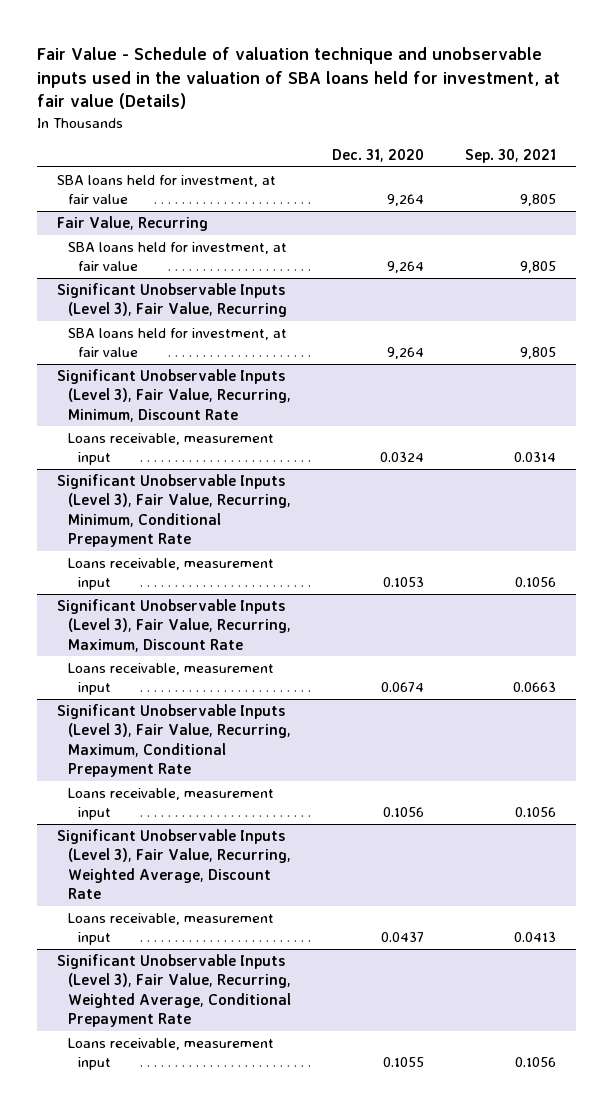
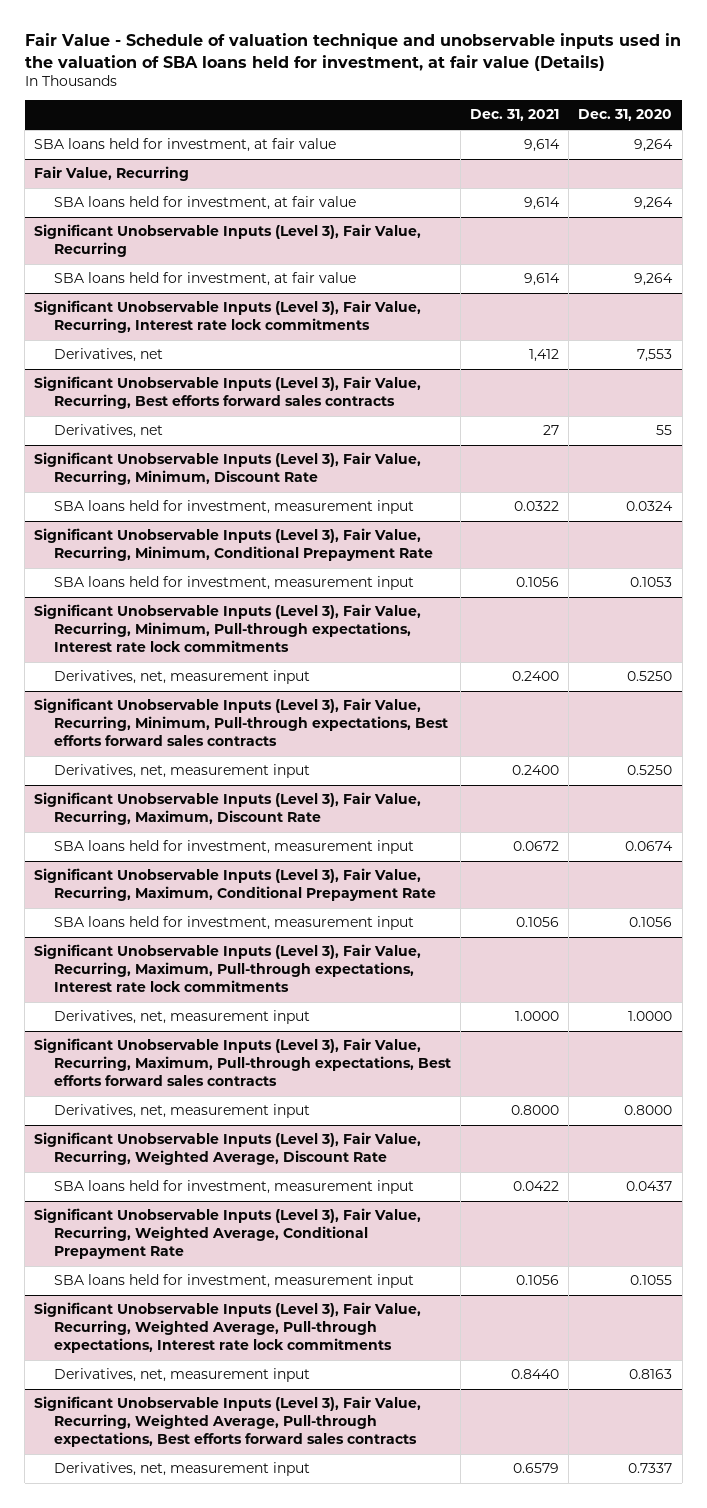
[464,149,556,164] Sep. 30, 2021 -> none
none -> [470,109,560,122] Dec. 31, 2021
none -> [34,300,422,334] Significant Unobservable Inputs (Level 3), Fair Value, Recurring, Interest rate lock commitments
none -> [54,348,164,363] Derivatives, net
none -> [34,376,422,410] Significant Unobservable Inputs (Level 3), Fair Value, Recurring, Best efforts forward sales contracts
none -> [54,424,164,439] Derivatives, net
[67,433,274,466] Loans receivable, measurement input -> [54,500,415,515] SBA loans held for investment, measurement input
[67,558,274,591] Loans receivable, measurement input -> [54,576,415,591] SBA loans held for investment, measurement input
none -> [34,604,422,653] Significant Unobservable Inputs (Level 3), Fair Value, Recurring, Minimum, Pull-through expectations, Interest rate lock commitments
none -> [54,670,311,685] Derivatives, net, measurement input
none -> [34,698,449,747] Significant Unobservable Inputs (Level 3), Fair Value, Recurring, Minimum, Pull-through expectations, Best efforts forward sales contracts
none -> [54,764,311,779] Derivatives, net, measurement input
[67,663,274,696] Loans receivable, measurement input -> [54,840,415,855] SBA loans held for investment, measurement input
[67,788,274,821] Loans receivable, measurement input -> [54,916,415,931] SBA loans held for investment, measurement input
none -> [34,944,422,993] Significant Unobservable Inputs (Level 3), Fair Value, Recurring, Maximum, Pull-through expectations, Interest rate lock commitments
none -> [54,1010,311,1025] Derivatives, net, measurement input
none -> [34,1038,452,1087] Significant Unobservable Inputs (Level 3), Fair Value, Recurring, Maximum, Pull-through expectations, Best efforts forward sales contracts
none -> [54,1104,311,1119] Derivatives, net, measurement input
[67,913,274,946] Loans receivable, measurement input -> [54,1180,415,1195] SBA loans held for investment, measurement input
[67,1038,274,1071] Loans receivable, measurement input -> [54,1274,415,1289] SBA loans held for investment, measurement input
none -> [34,1302,422,1354] Significant Unobservable Inputs (Level 3), Fair Value, Recurring, Weighted Average, Pull-through expectations, Interest rate lock commitments
none -> [54,1368,311,1383] Derivatives, net, measurement input
none -> [34,1396,422,1448] Significant Unobservable Inputs (Level 3), Fair Value, Recurring, Weighted Average, Pull-through expectations, Best efforts forward sales contracts
none -> [54,1462,311,1477] Derivatives, net, measurement input

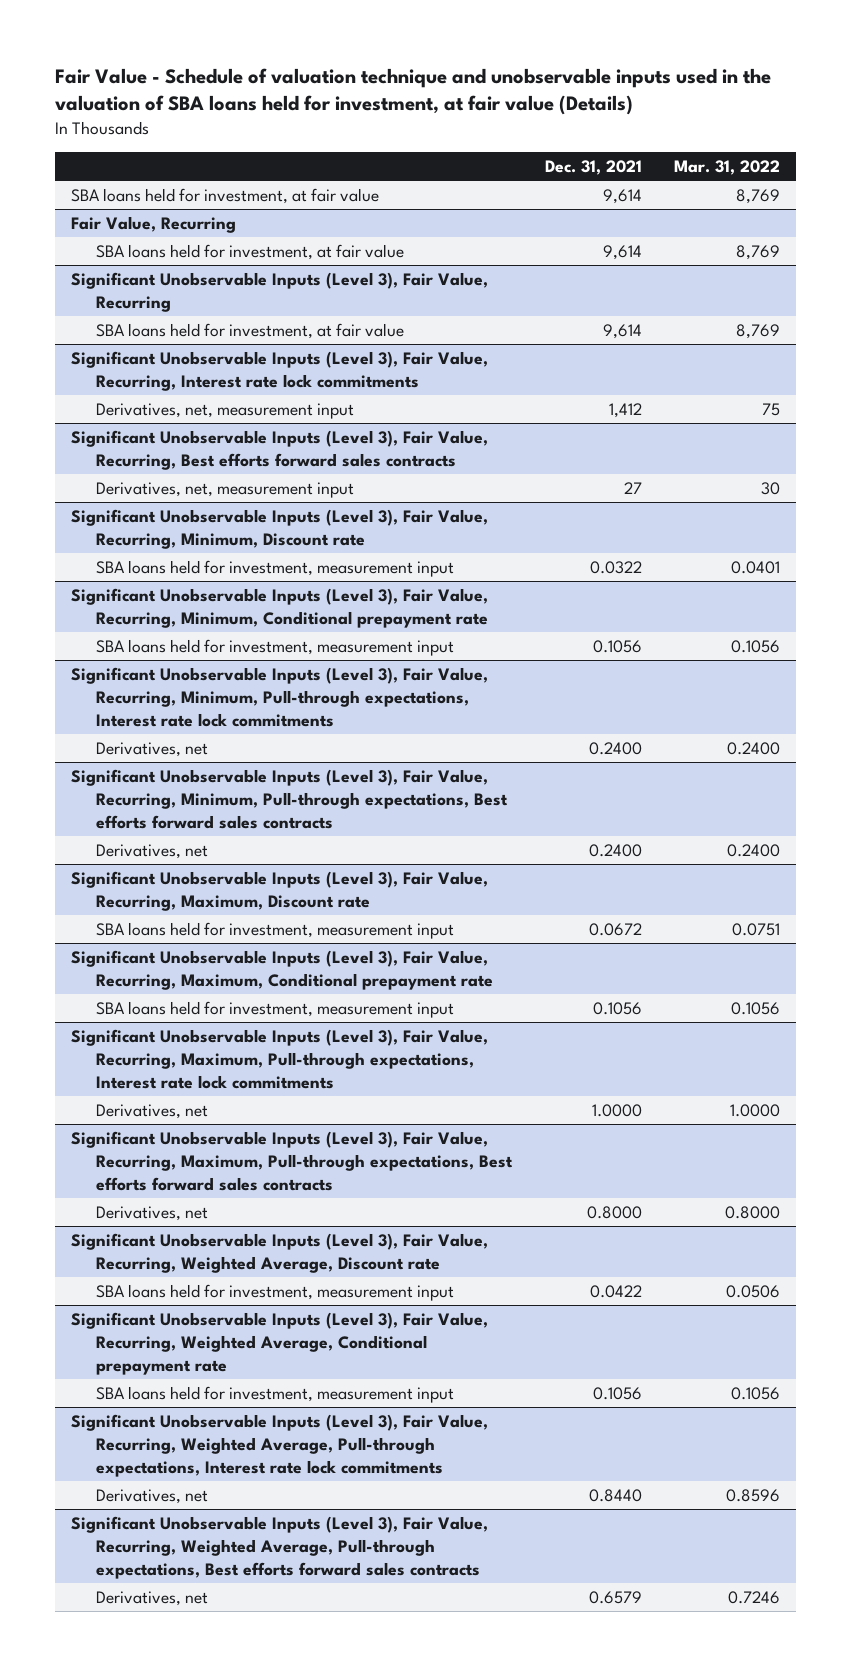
[578,109,673,122] Dec. 31, 2020 -> none
none -> [674,159,781,175] Mar. 31, 2022
[54,348,164,363] Derivatives, net -> [96,402,355,419] Derivatives, net, measurement input
[54,424,164,439] Derivatives, net -> [96,481,355,498] Derivatives, net, measurement input
[34,452,422,486] Significant Unobservable Inputs (Level 3), Fair Value, Recurring, Minimum, Discount Rate -> [71,508,489,549] Significant Unobservable Inputs (Level 3), Fair Value, Recurring, Minimum, Discount rate
[34,528,434,562] Significant Unobservable Inputs (Level 3), Fair Value, Recurring, Minimum, Conditional Prepayment Rate -> [71,587,489,628] Significant Unobservable Inputs (Level 3), Fair Value, Recurring, Minimum, Conditional prepayment rate
[54,670,311,685] Derivatives, net, measurement input -> [96,741,209,757] Derivatives, net
[54,764,311,779] Derivatives, net, measurement input -> [96,843,209,859] Derivatives, net
[34,792,422,826] Significant Unobservable Inputs (Level 3), Fair Value, Recurring, Maximum, Discount Rate -> [71,870,489,911] Significant Unobservable Inputs (Level 3), Fair Value, Recurring, Maximum, Discount rate
[34,868,437,902] Significant Unobservable Inputs (Level 3), Fair Value, Recurring, Maximum, Conditional Prepayment Rate -> [71,949,494,990] Significant Unobservable Inputs (Level 3), Fair Value, Recurring, Maximum, Conditional prepayment rate
[54,1010,311,1025] Derivatives, net, measurement input -> [96,1103,209,1119] Derivatives, net
[54,1104,311,1119] Derivatives, net, measurement input -> [96,1205,209,1221] Derivatives, net
[34,1132,422,1166] Significant Unobservable Inputs (Level 3), Fair Value, Recurring, Weighted Average, Discount Rate -> [71,1232,489,1273] Significant Unobservable Inputs (Level 3), Fair Value, Recurring, Weighted Average, Discount rate
[34,1208,422,1260] Significant Unobservable Inputs (Level 3), Fair Value, Recurring, Weighted Average, Conditional Prepayment Rate -> [71,1311,489,1375] Significant Unobservable Inputs (Level 3), Fair Value, Recurring, Weighted Average, Conditional prepayment rate
[54,1368,311,1383] Derivatives, net, measurement input -> [96,1488,209,1504] Derivatives, net
[54,1462,311,1477] Derivatives, net, measurement input -> [96,1590,209,1606] Derivatives, net

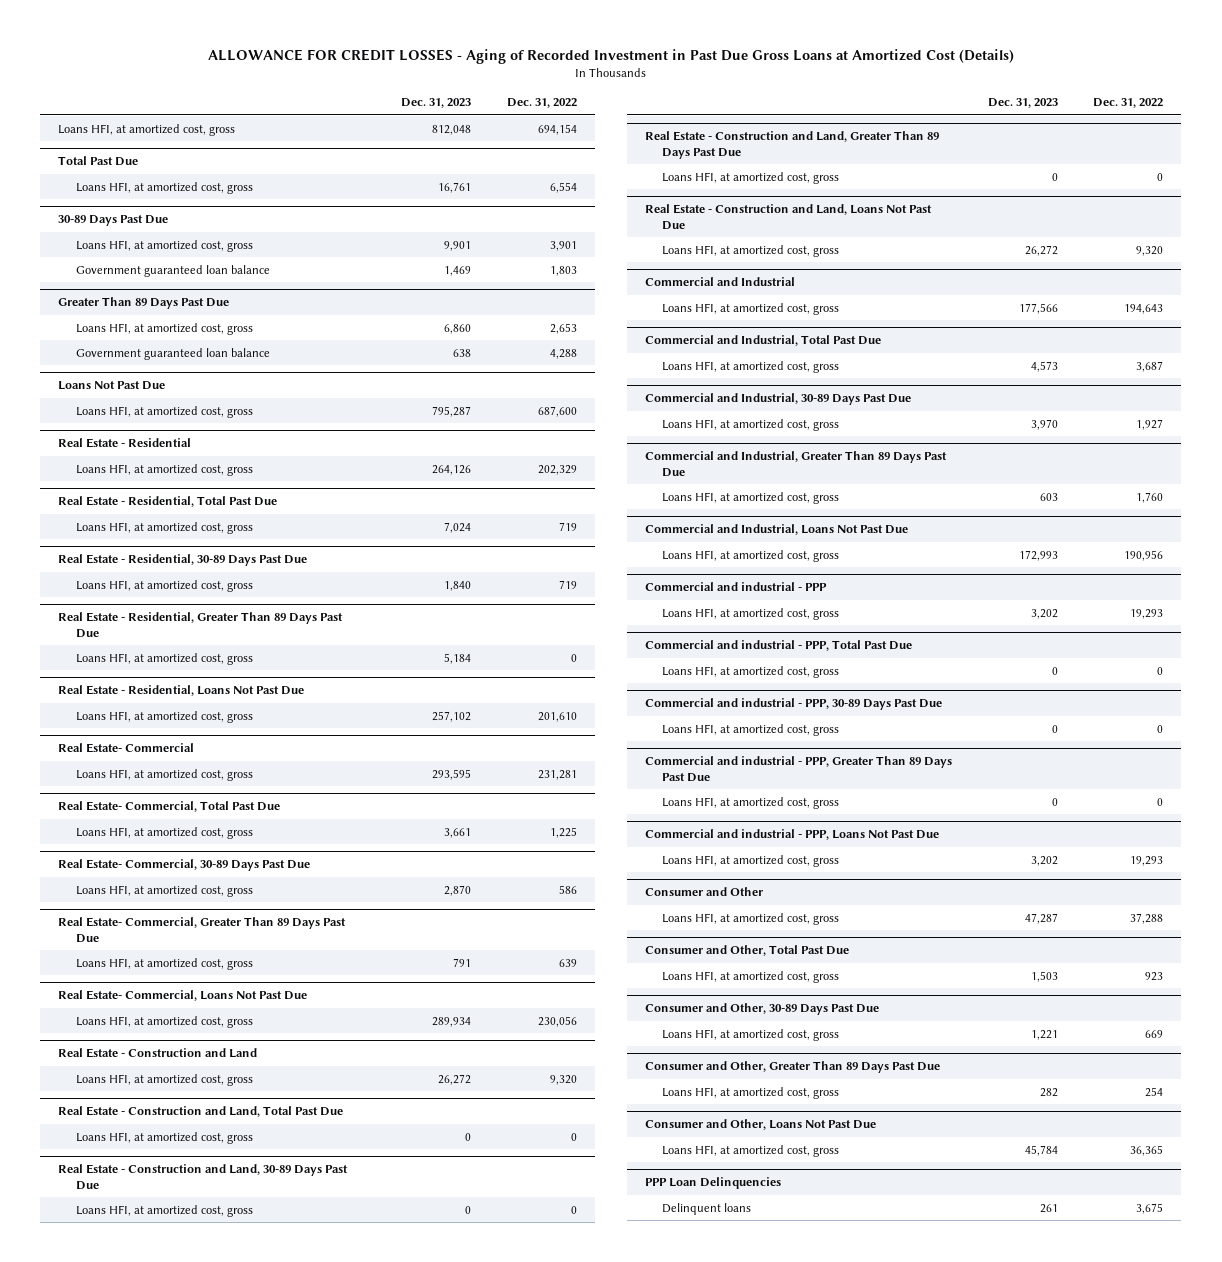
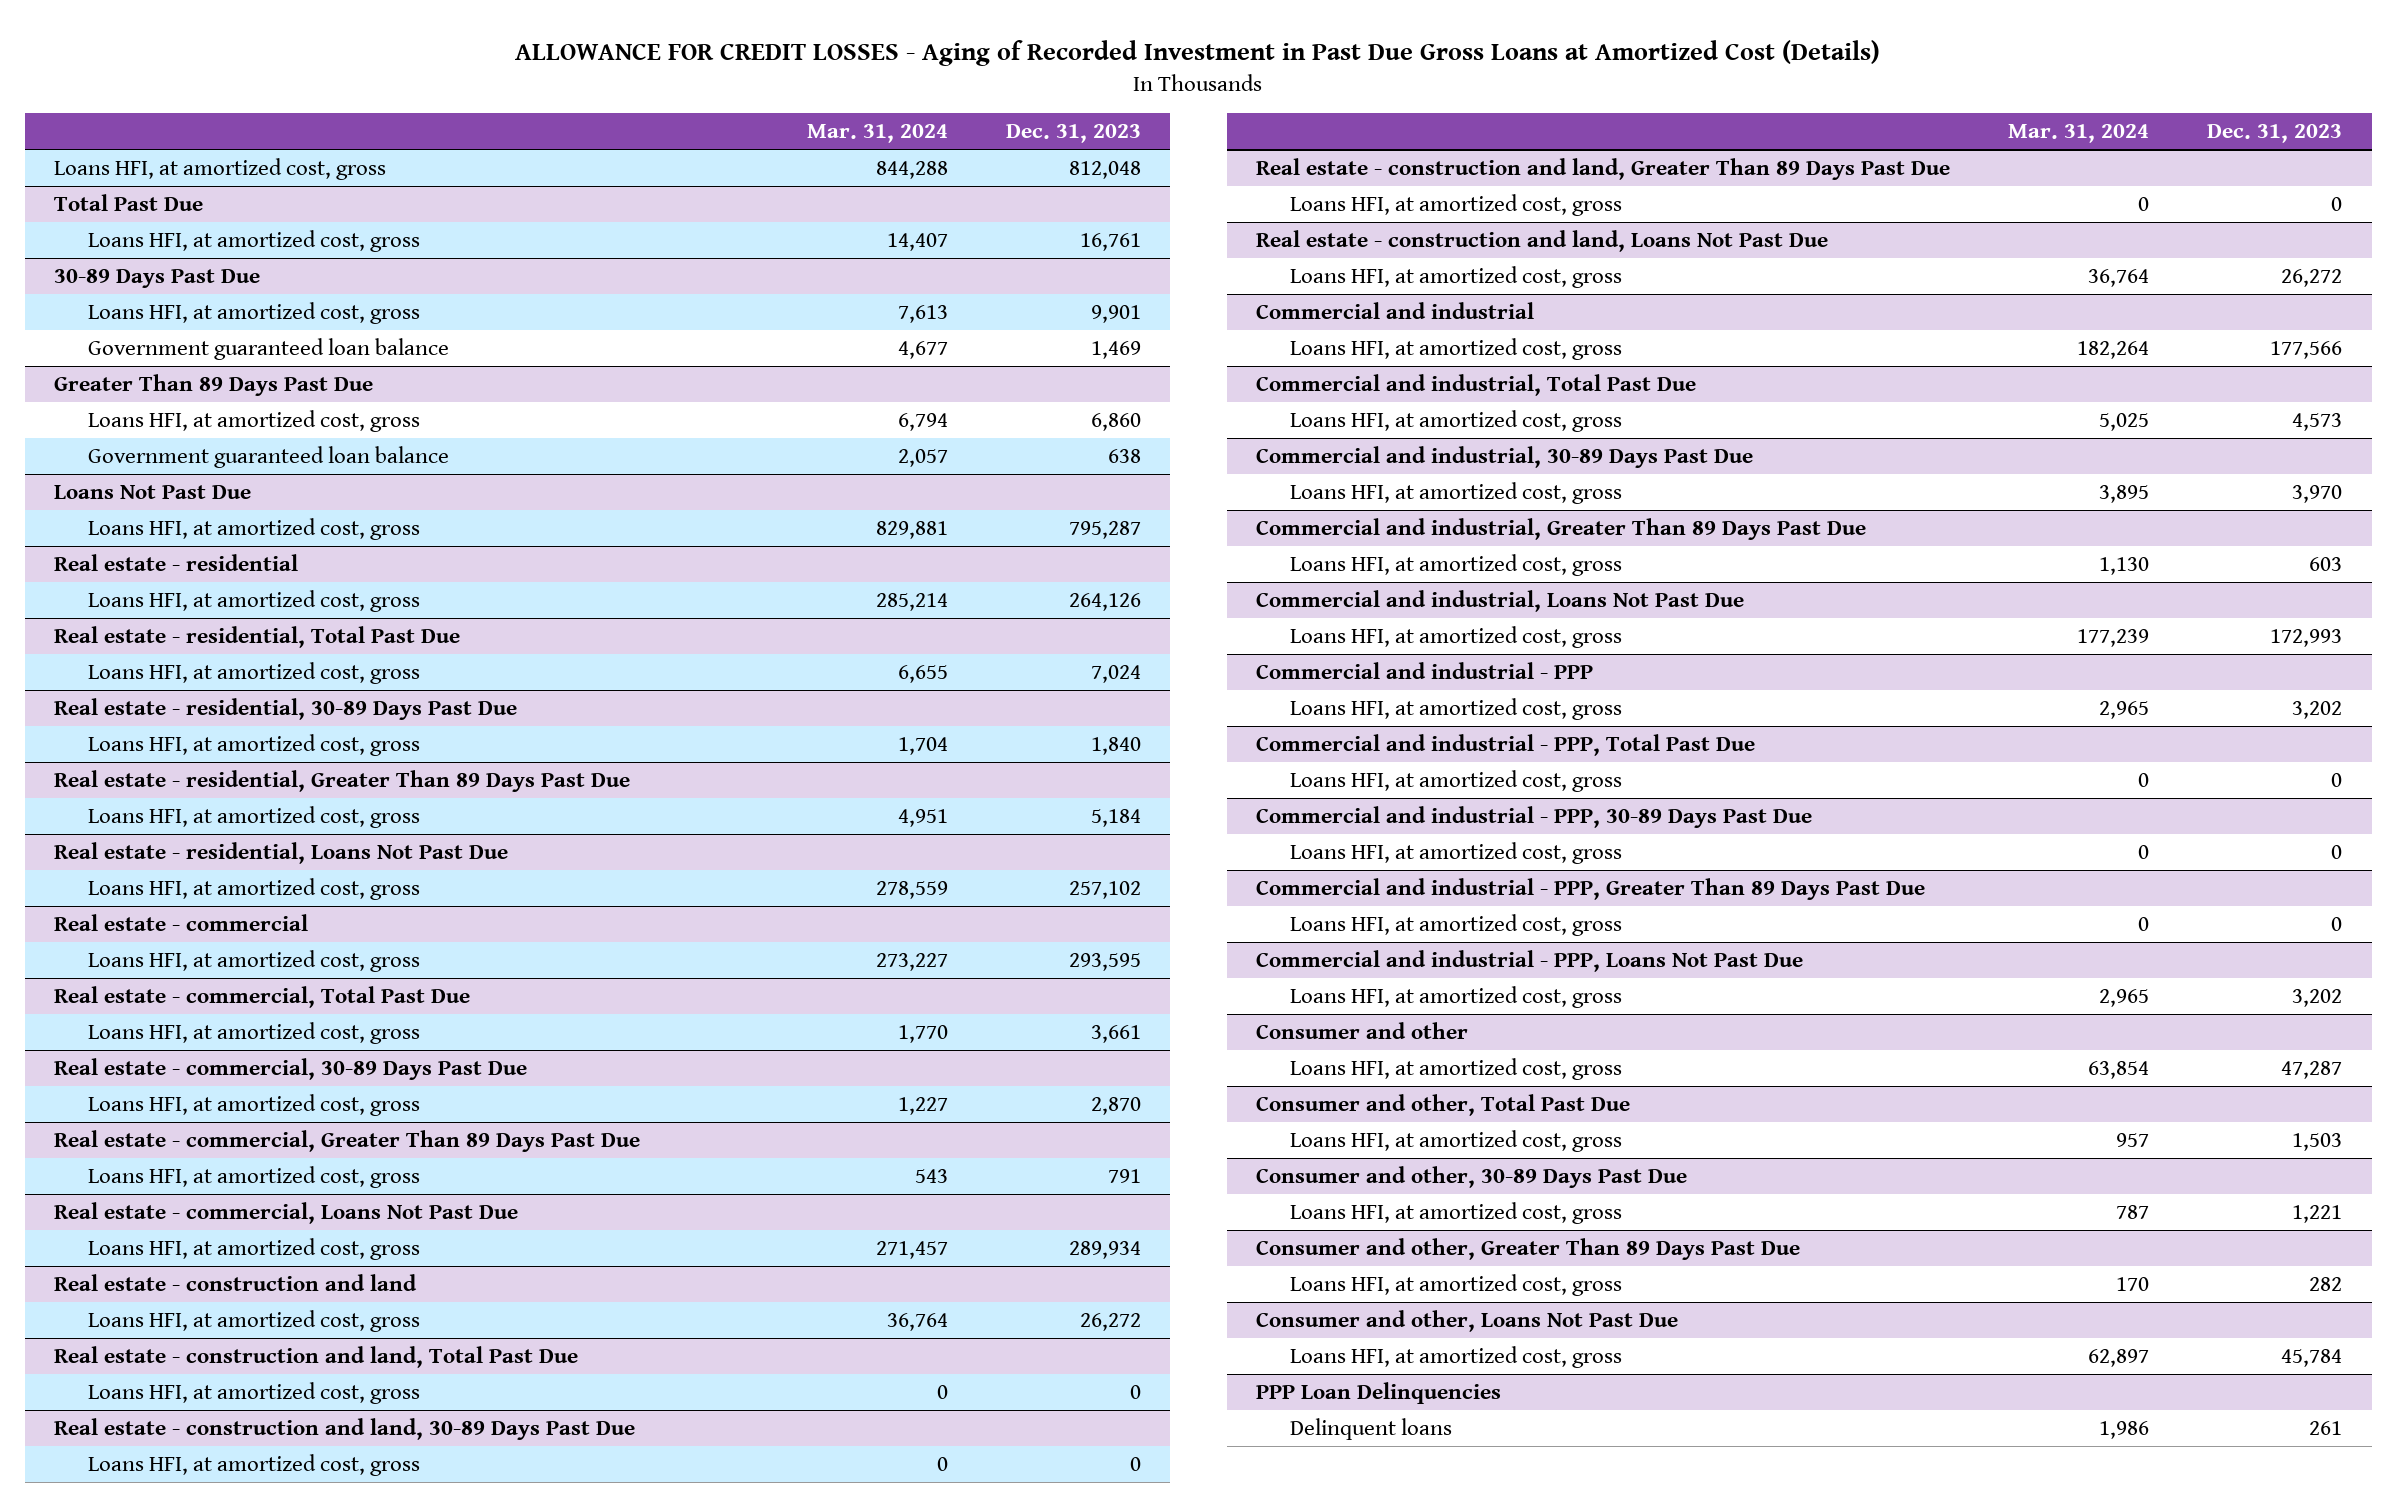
[507,98,578,109] Dec. 31, 2022 -> none
none -> [806,124,948,144] Mar. 31, 2024
[58,438,192,449] Real Estate - Residential -> [54,554,299,572] Real estate - residential
[58,496,278,508] Real Estate - Residential, Total Past Due -> [54,626,461,649] Real estate - residential, Total Past Due
[58,554,308,567] Real Estate - Residential, 30-89 Days Past Due -> [54,698,518,721] Real estate - residential, 30-89 Days Past Due
[58,612,344,638] Real Estate - Residential, Greater Than 89 Days Past Due -> [54,770,631,793] Real estate - residential, Greater Than 89 Days Past Due
[58,685,305,697] Real Estate - Residential, Loans Not Past Due -> [54,842,509,865] Real estate - residential, Loans Not Past Due
[58,743,195,754] Real Estate- Commercial -> [54,914,309,932] Real estate - commercial
[58,801,281,813] Real Estate- Commercial, Total Past Due -> [54,986,471,1009] Real estate - commercial, Total Past Due
[58,859,311,872] Real Estate- Commercial, 30-89 Days Past Due -> [54,1058,528,1081] Real estate - commercial, 30-89 Days Past Due
[58,917,347,943] Real Estate- Commercial, Greater Than 89 Days Past Due -> [54,1130,641,1153] Real estate - commercial, Greater Than 89 Days Past Due
[58,990,308,1002] Real Estate- Commercial, Loans Not Past Due -> [54,1202,519,1225] Real estate - commercial, Loans Not Past Due
[58,1048,258,1059] Real Estate - Construction and Land -> [54,1274,418,1292] Real estate - construction and land
[58,1106,344,1118] Real Estate - Construction and Land, Total Past Due -> [54,1346,579,1369] Real estate - construction and land, Total Past Due
[58,1164,349,1190] Real Estate - Construction and Land, 30-89 Days Past Due -> [54,1418,636,1441] Real estate - construction and land, 30-89 Days Past Due
[644,131,939,159] Real Estate - Construction and Land, Greater Than 89 Days Past Due -> [1255,158,1950,181] Real estate - construction and land, Greater Than 89 Days Past Due
[644,204,932,230] Real Estate - Construction and Land, Loans Not Past Due -> [1255,230,1828,253] Real estate - construction and land, Loans Not Past Due
[644,277,795,287] Commercial and Industrial -> [1255,302,1534,320] Commercial and industrial
[644,335,881,347] Commercial and Industrial, Total Past Due -> [1255,374,1696,397] Commercial and industrial, Total Past Due
[644,393,911,406] Commercial and Industrial, 30-89 Days Past Due -> [1255,446,1753,469] Commercial and industrial, 30-89 Days Past Due
[644,451,947,477] Commercial and Industrial, Greater Than 89 Days Past Due -> [1255,518,1866,541] Commercial and industrial, Greater Than 89 Days Past Due
[644,524,908,536] Commercial and Industrial, Loans Not Past Due -> [1255,590,1744,613] Commercial and industrial, Loans Not Past Due
[644,887,763,897] Consumer and Other -> [1255,1022,1468,1040] Consumer and other
[644,945,849,957] Consumer and Other, Total Past Due -> [1255,1094,1630,1117] Consumer and other, Total Past Due
[644,1003,879,1016] Consumer and Other, 30-89 Days Past Due -> [1255,1166,1687,1189] Consumer and other, 30-89 Days Past Due
[644,1061,940,1074] Consumer and Other, Greater Than 89 Days Past Due -> [1255,1238,1800,1261] Consumer and other, Greater Than 89 Days Past Due
[644,1119,876,1131] Consumer and Other, Loans Not Past Due -> [1255,1310,1678,1333] Consumer and other, Loans Not Past Due

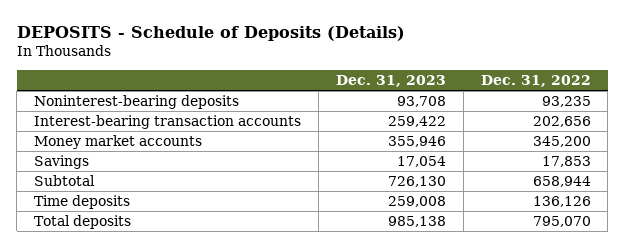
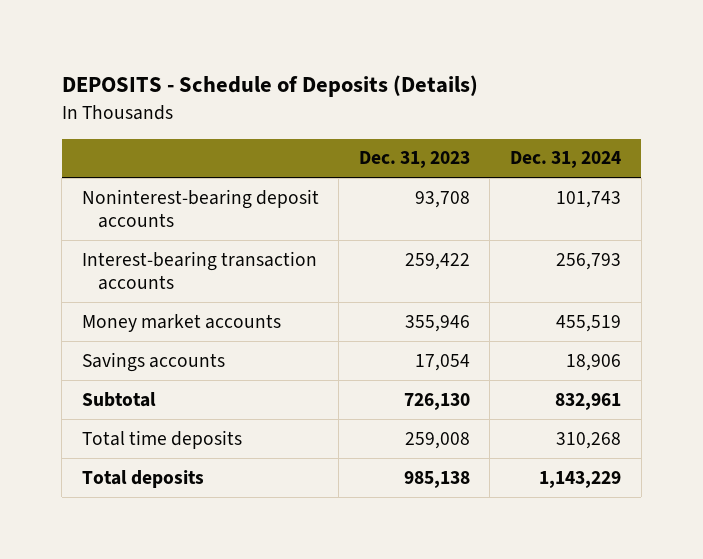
[480,74,591,87] Dec. 31, 2022 -> none
none -> [509,151,621,169] Dec. 31, 2024
[34,95,240,110] Noninterest-bearing deposits -> [81,188,319,229] Noninterest-bearing deposit accounts
[34,155,90,170] Savings -> [81,351,225,372] Savings accounts
[34,195,131,210] Time deposits -> [81,429,242,449] Total time deposits

